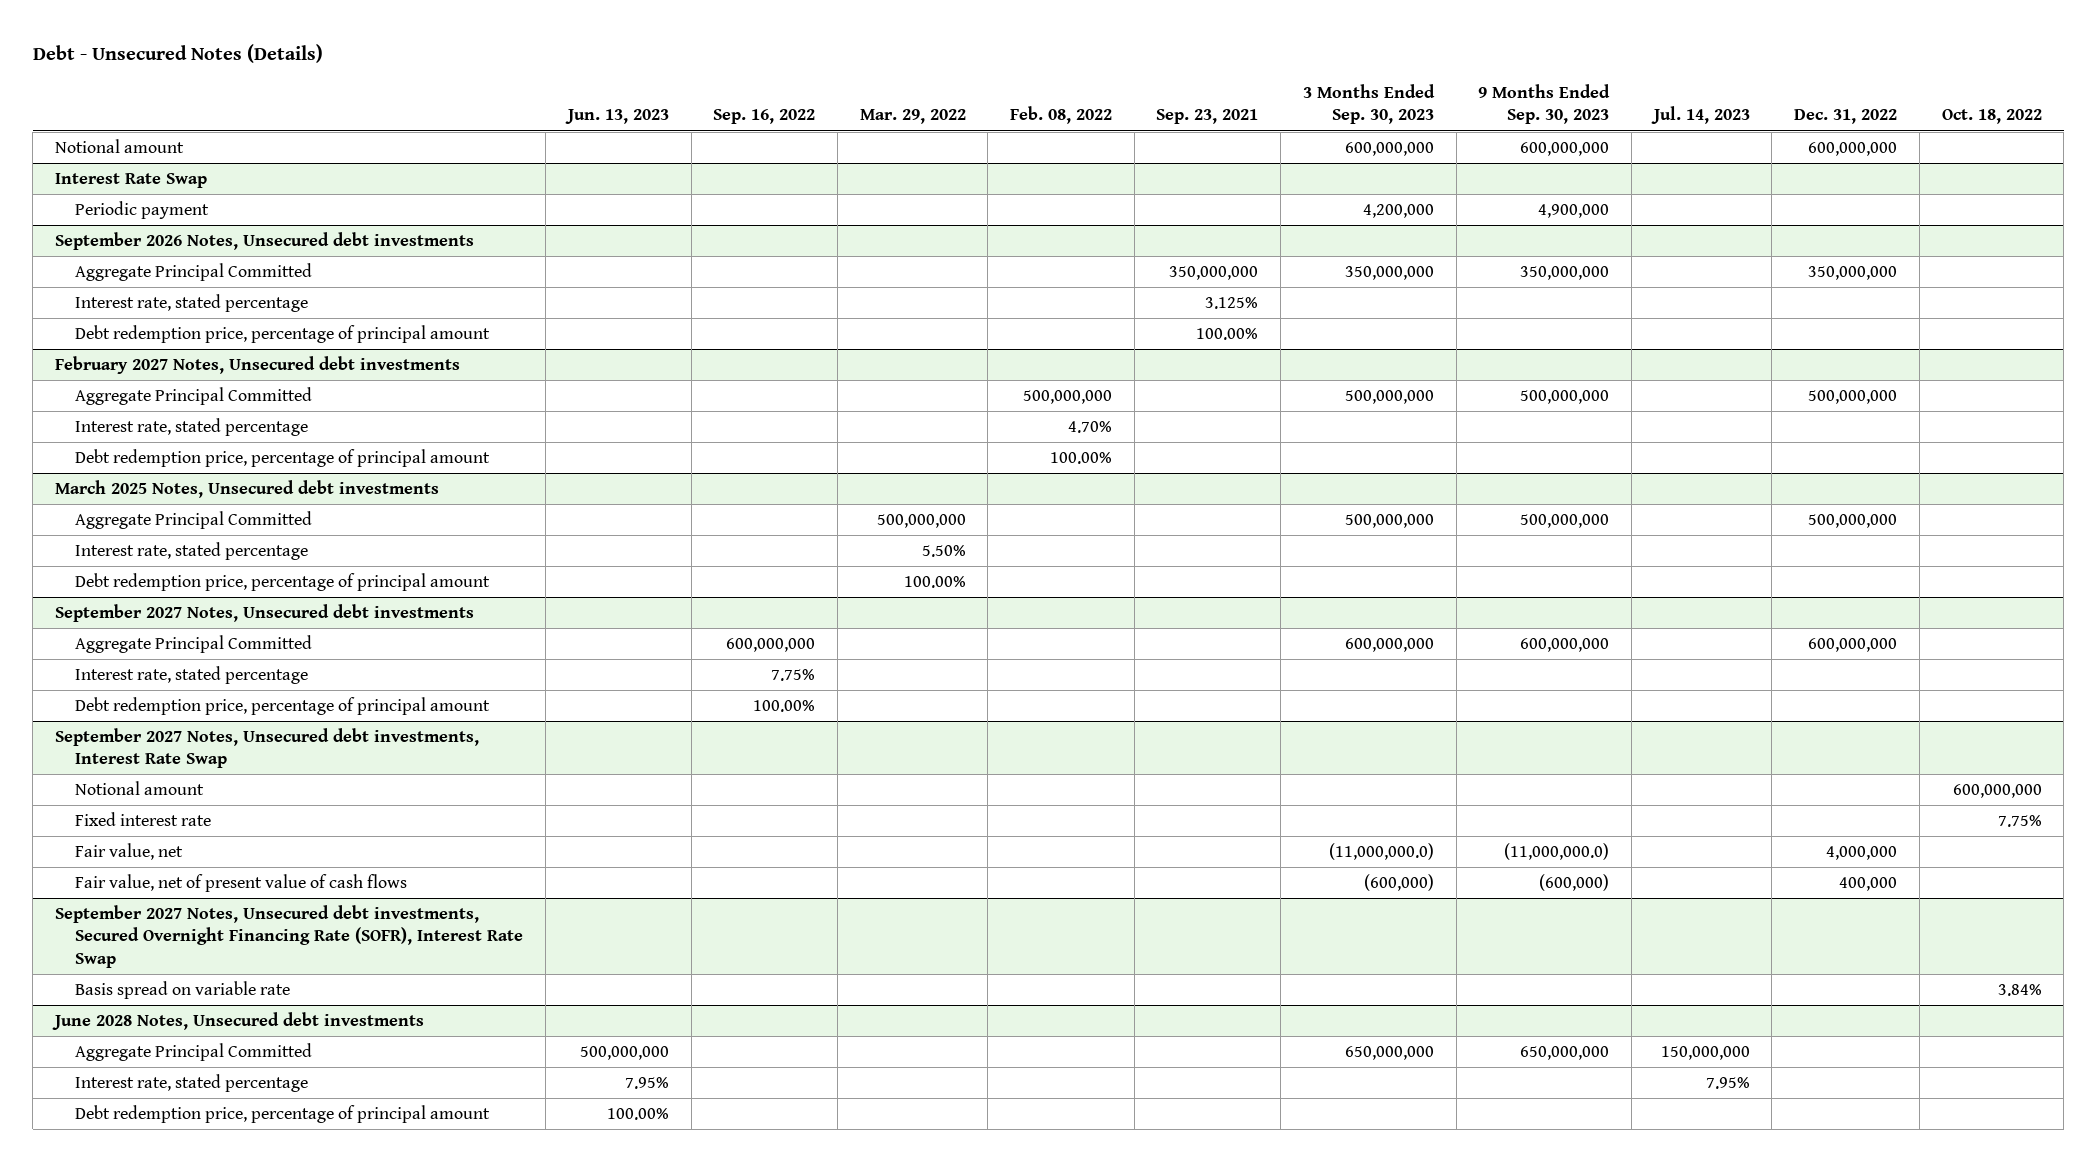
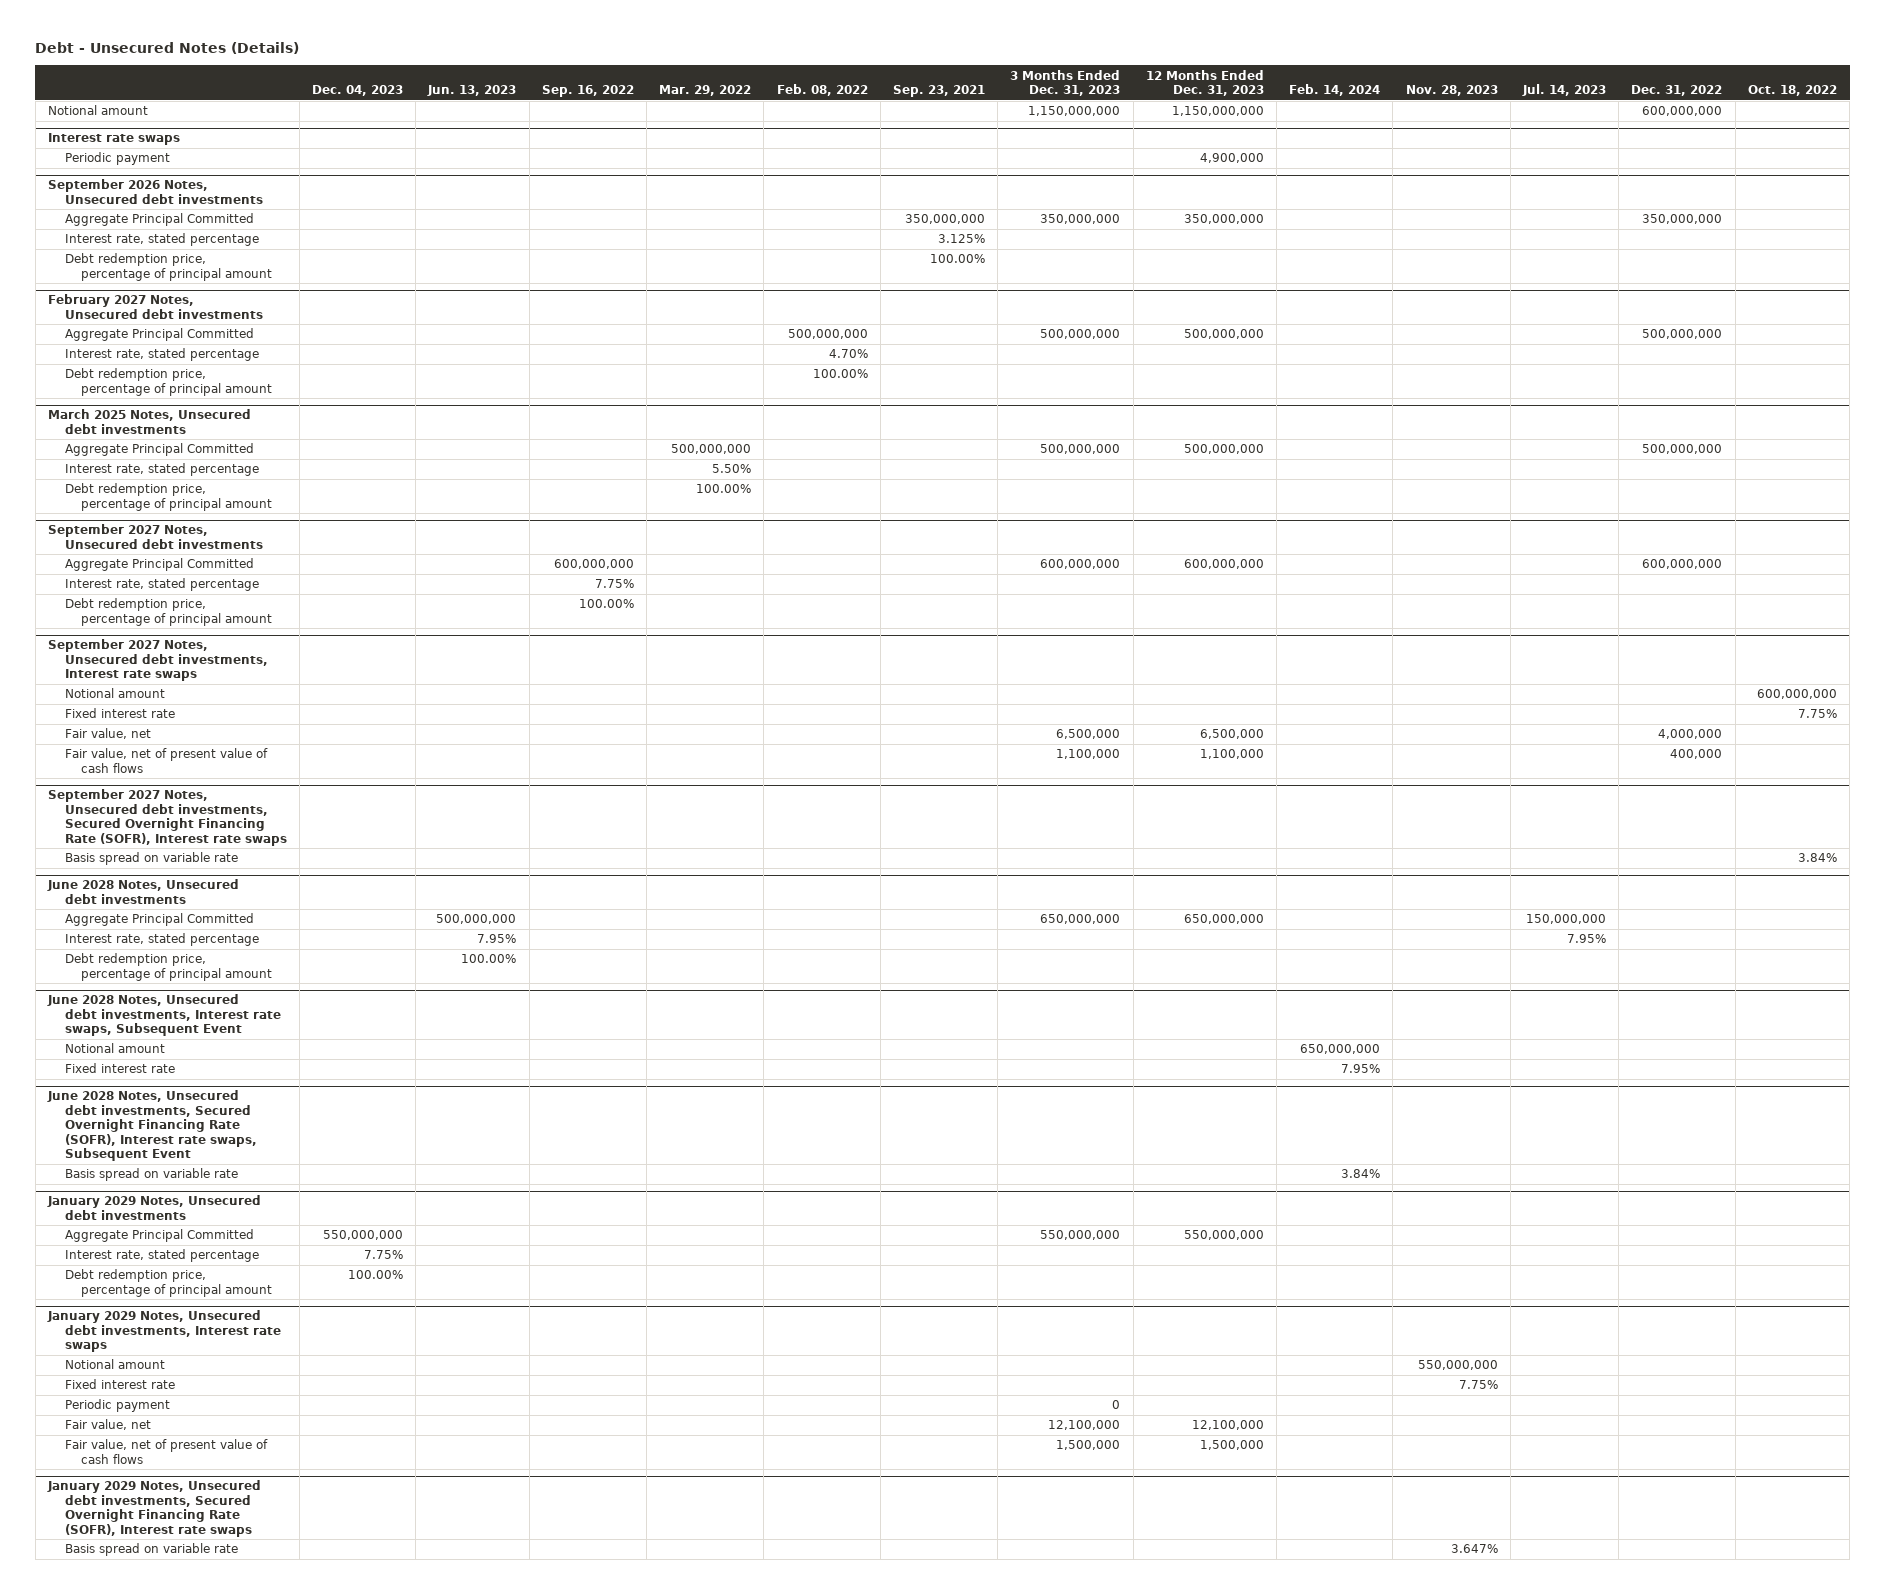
[1302,84,1435,125] 3 Months Ended Sep. 30, 2023 -> none
[1478,84,1611,125] 9 Months Ended Sep. 30, 2023 -> none
none -> [311,84,403,96] Dec. 04, 2023
none -> [1010,69,1121,96] 3 Months Ended Dec. 31, 2023
none -> [1145,69,1264,96] 12 Months Ended Dec. 31, 2023
none -> [1289,83,1381,96] Feb. 14, 2024
none -> [1405,84,1498,96] Nov. 28, 2023
[55,172,208,188] Interest Rate Swap -> [47,133,180,146] Interest rate swaps
[55,727,480,769] September 2027 Notes, Unsecured debt investments, Interest Rate Swap -> [47,639,268,682] September 2027 Notes, Unsecured debt investments, Interest rate swaps
[55,904,524,968] September 2027 Notes, Unsecured debt investments, Secured Overnight Financing Rate (SOFR), Interest Rate Swap -> [47,789,287,846] September 2027 Notes, Unsecured debt investments, Secured Overnight Financing Rate (SOFR), Interest rate swaps
none -> [46,994,281,1037] June 2028 Notes, Unsecured debt investments, Interest rate swaps, Subsequent Event
none -> [64,1043,165,1054] Notional amount
none -> [64,1063,175,1074] Fixed interest rate
none -> [46,1090,257,1162] June 2028 Notes, Unsecured debt investments, Secured Overnight Financing Rate (SOFR), Interest rate swaps, Subsequent Event
none -> [64,1168,238,1182] Basis spread on variable rate
none -> [46,1195,261,1220] January 2029 Notes, Unsecured debt investments
none -> [64,1229,254,1243] Aggregate Principal Committed
none -> [64,1249,259,1263] Interest rate, stated percentage
none -> [64,1269,273,1297] Debt redemption price, percentage of principal amount
none -> [46,1310,281,1353] January 2029 Notes, Unsecured debt investments, Interest rate swaps
none -> [64,1359,165,1370] Notional amount
none -> [64,1379,175,1390] Fixed interest rate
none -> [64,1399,170,1413] Periodic payment
none -> [64,1419,151,1431] Fair value, net
none -> [64,1439,268,1464] Fair value, net of present value of cash flows
none -> [46,1480,261,1537] January 2029 Notes, Unsecured debt investments, Secured Overnight Financing Rate (SOFR), Interest rate swaps
none -> [64,1543,238,1557] Basis spread on variable rate

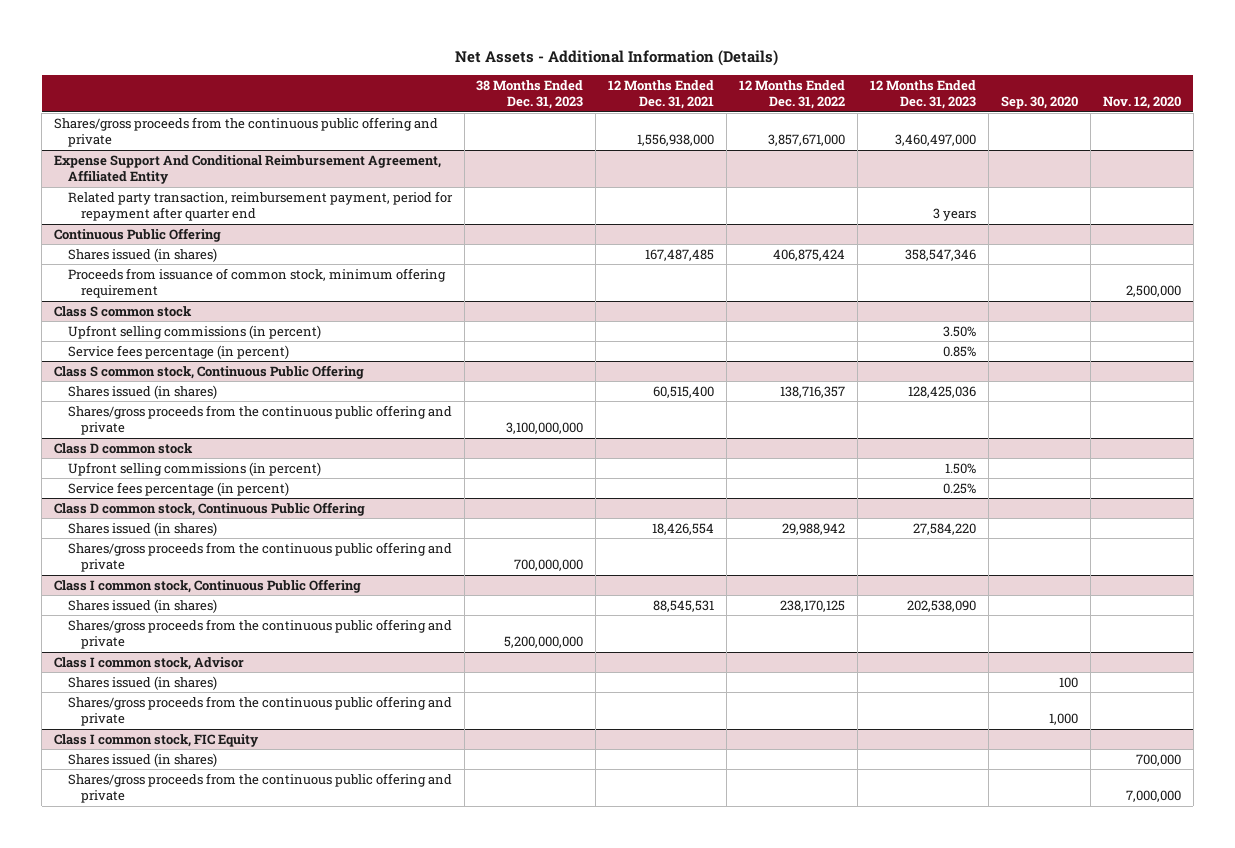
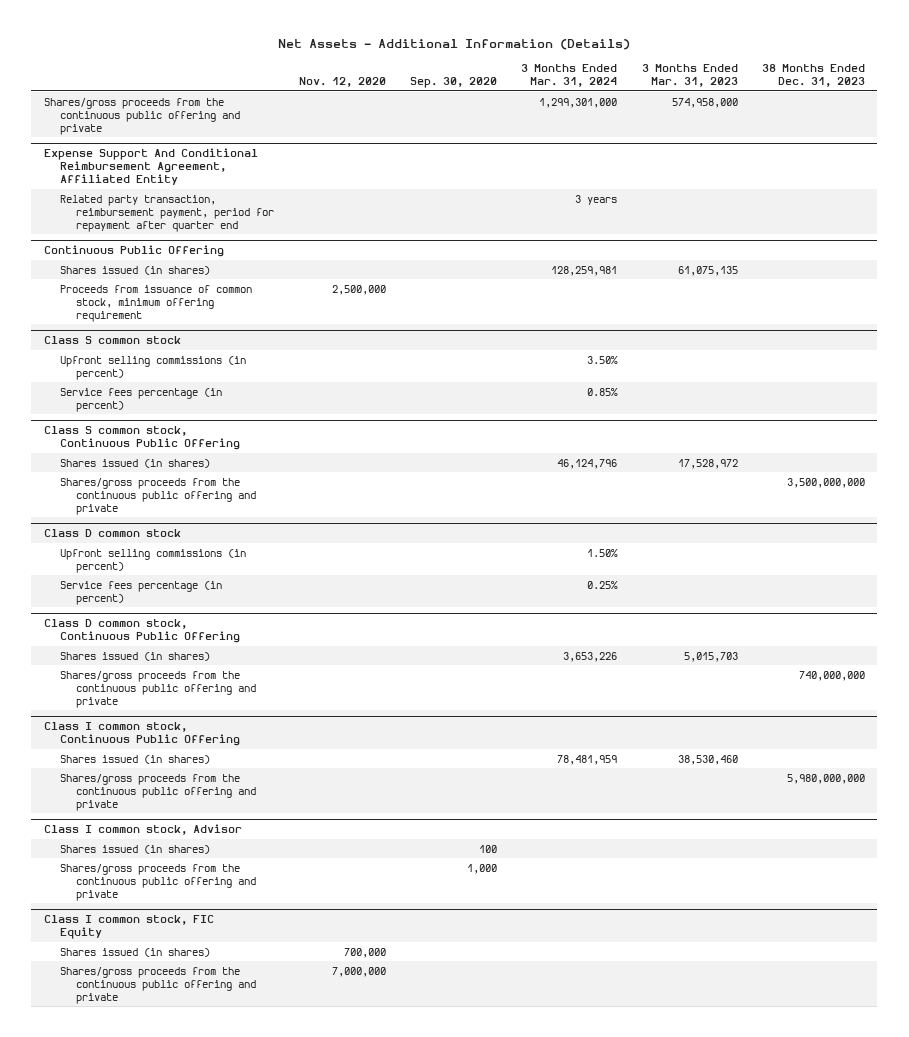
[608,79,715,110] 12 Months Ended Dec. 31, 2021 -> none
[739,79,846,110] 12 Months Ended Dec. 31, 2022 -> none
[869,79,976,110] 12 Months Ended Dec. 31, 2023 -> none
none -> [521,63,618,88] 3 Months Ended Mar. 31, 2024
none -> [641,63,738,88] 3 Months Ended Mar. 31, 2023
[506,422,584,435] 3,100,000,000 -> [786,477,865,488] 3,500,000,000
[514,559,584,572] 700,000,000 -> [798,670,865,681] 740,000,000
[504,636,584,649] 5,200,000,000 -> [786,773,865,784] 5,980,000,000

